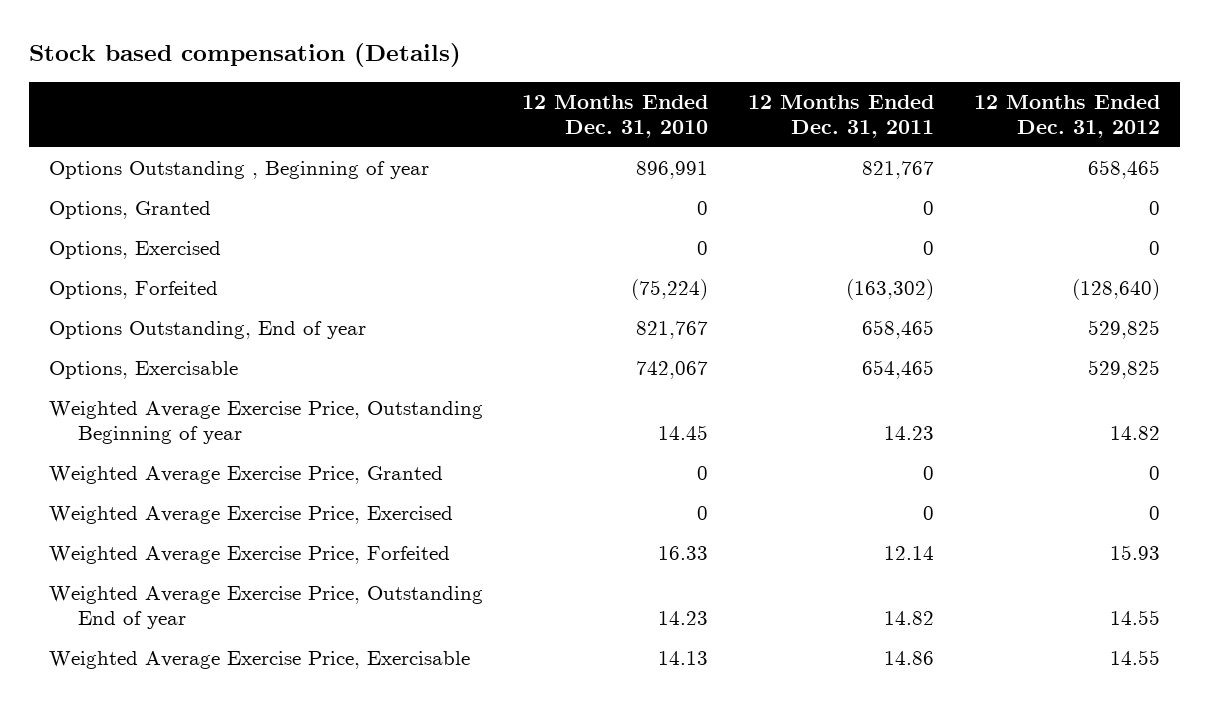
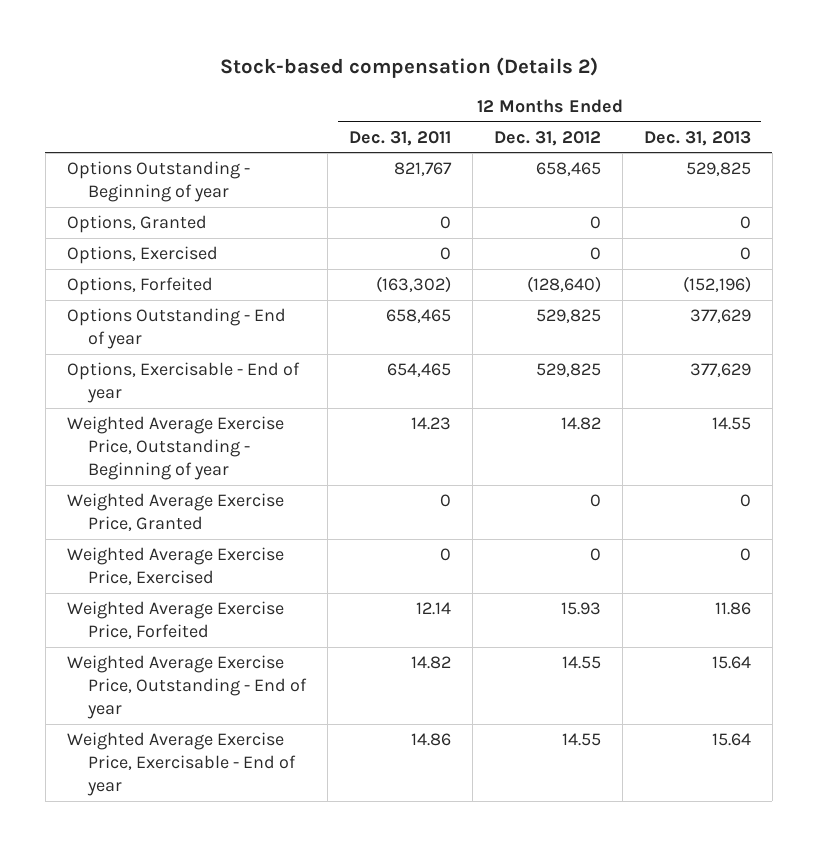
[28,43,461,68] Stock based compensation (Details) -> [219,56,598,78] Stock-based compensation (Details 2)
[522,95,709,139] 12 Months Ended Dec. 31, 2010 -> none
none -> [643,130,751,146] Dec. 31, 2013
[48,161,429,180] Options Outstanding , Beginning of year -> [66,160,250,203] Options Outstanding - Beginning of year
[48,321,366,340] Options Outstanding, End of year -> [66,307,286,350] Options Outstanding - End of year
[48,361,238,380] Options, Exercisable -> [66,361,300,404] Options, Exercisable - End of year
[48,401,483,444] Weighted Average Exercise Price, Outstanding Beginning of year -> [66,415,284,481] Weighted Average Exercise Price, Outstanding - Beginning of year
[48,586,483,629] Weighted Average Exercise Price, Outstanding End of year -> [66,654,308,720] Weighted Average Exercise Price, Outstanding - End of year
[48,651,470,670] Weighted Average Exercise Price, Exercisable -> [66,731,297,797] Weighted Average Exercise Price, Exercisable - End of year

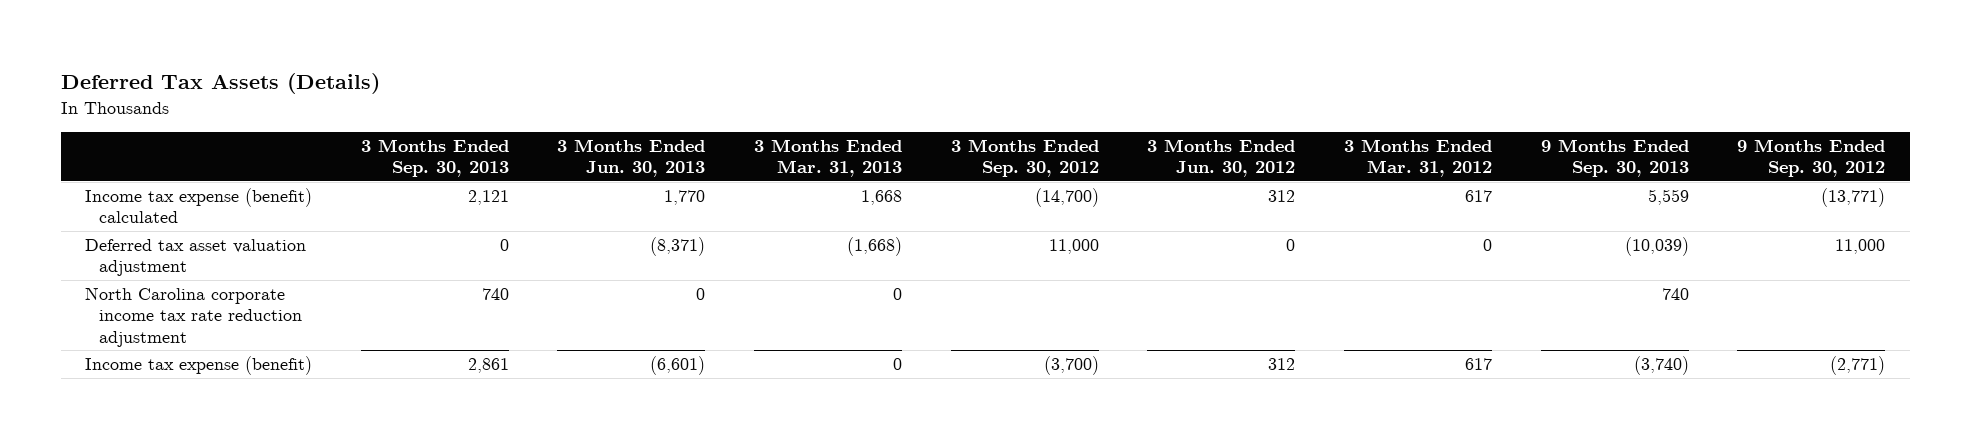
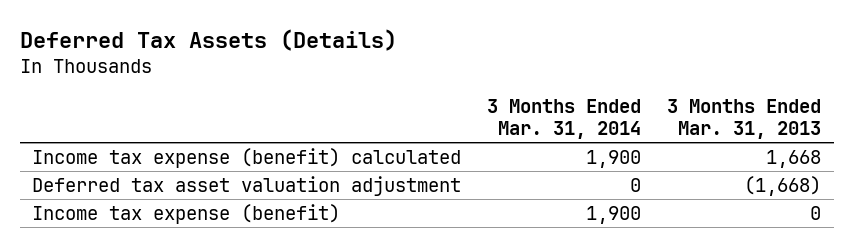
[360,138,509,178] 3 Months Ended Sep. 30, 2013 -> none
[557,138,706,178] 3 Months Ended Jun. 30, 2013 -> none
[950,138,1099,178] 3 Months Ended Sep. 30, 2012 -> none
[1147,138,1296,178] 3 Months Ended Jun. 30, 2012 -> none
[1344,138,1493,178] 3 Months Ended Mar. 31, 2012 -> none
[1540,138,1689,178] 9 Months Ended Sep. 30, 2013 -> none
[1737,138,1886,178] 9 Months Ended Sep. 30, 2012 -> none
none -> [487,99,642,139] 3 Months Ended Mar. 31, 2014
[85,287,303,347] North Carolina corporate income tax rate reduction adjustment -> none

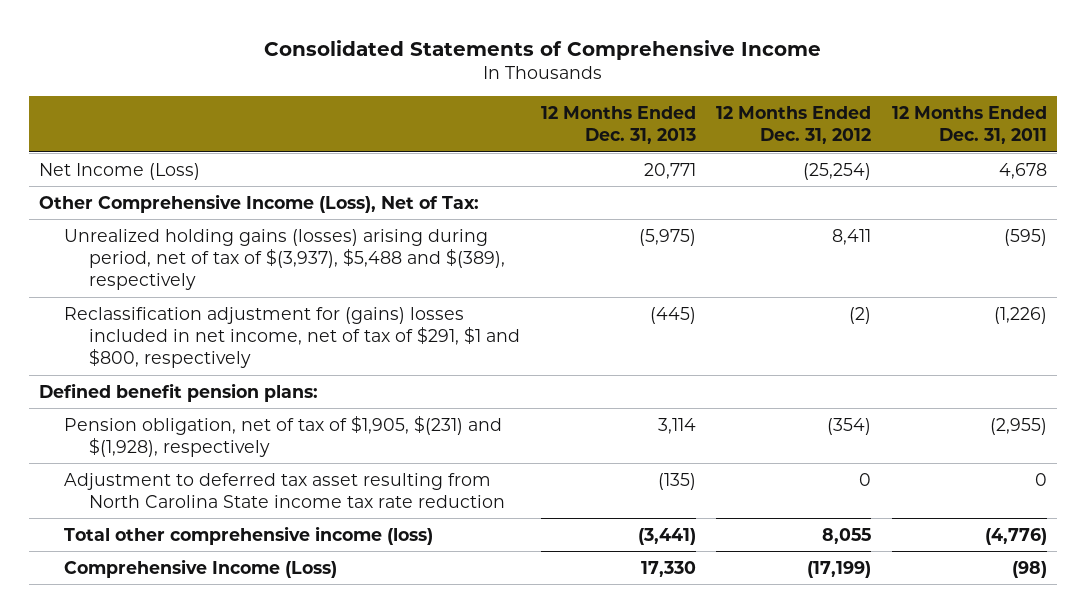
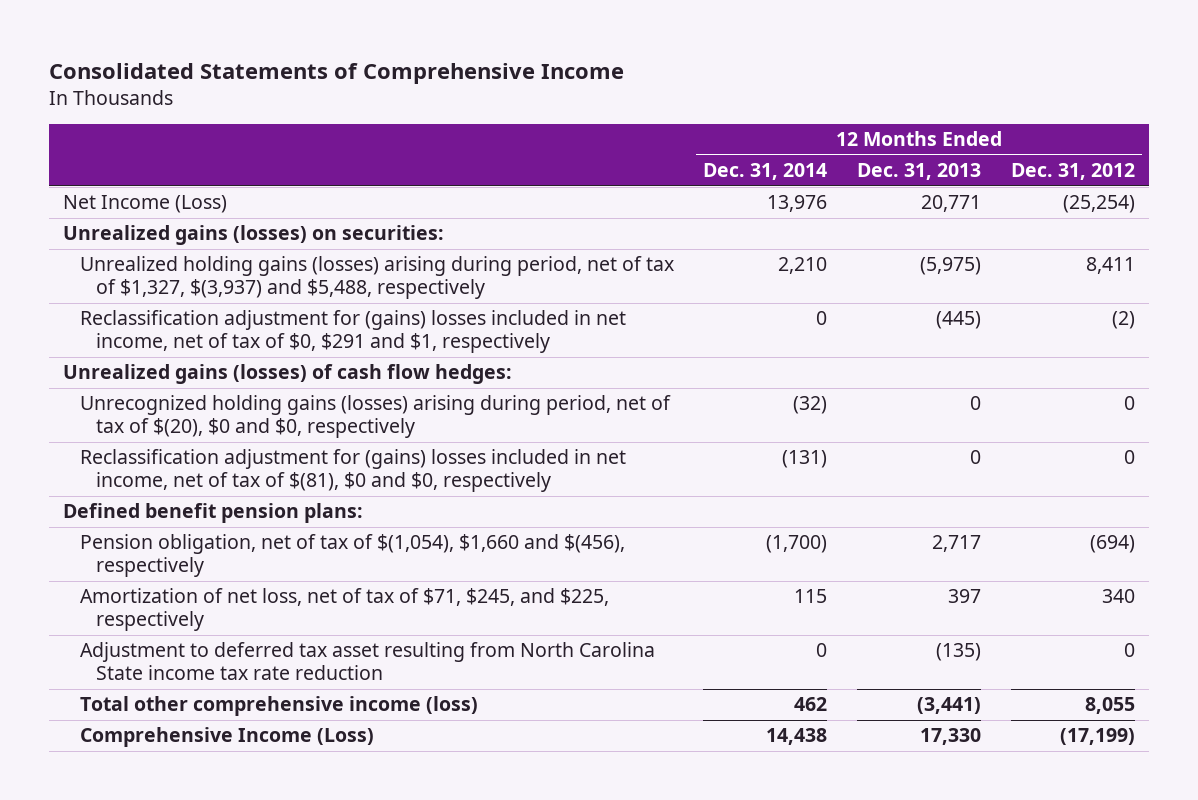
[891,105,1047,145] 12 Months Ended Dec. 31, 2011 -> none
none -> [703,163,828,181] Dec. 31, 2014
[39,193,480,213] Other Comprehensive Income (Loss), Net of Tax: -> none
none -> [63,225,445,246] Unrealized gains (losses) on securities:
[64,228,506,291] Unrealized holding gains (losses) arising during period, net of tax of $(3,937), $5,488 and $(389), respectively -> [79,256,674,300] Unrealized holding gains (losses) arising during period, net of tax of $1,327, $(3,937) and $5,488, respectively
[64,306,521,369] Reclassification adjustment for (gains) losses included in net income, net of tax of $291, $1 and $800, respectively -> [79,310,626,354] Reclassification adjustment for (gains) losses included in net income, net of tax of $0, $291 and $1, respectively
none -> [63,364,513,385] Unrealized gains (losses) of cash flow hedges:
none -> [79,395,671,439] Unrecognized holding gains (losses) arising during period, net of tax of $(20), $0 and $0, respectively
none -> [79,449,626,493] Reclassification adjustment for (gains) losses included in net income, net of tax of $(81), $0 and $0, respectively
none -> [79,534,625,578] Pension obligation, net of tax of $(1,054), $1,660 and $(456), respectively
[64,415,503,457] Pension obligation, net of tax of $1,905, $(231) and $(1,928), respectively -> [79,588,609,632] Amortization of net loss, net of tax of $71, $245, and $225, respectively
[657,417,696,434] 3,114 -> [947,589,981,604] 397
[827,417,872,435] (354) -> [1101,589,1135,604] 340

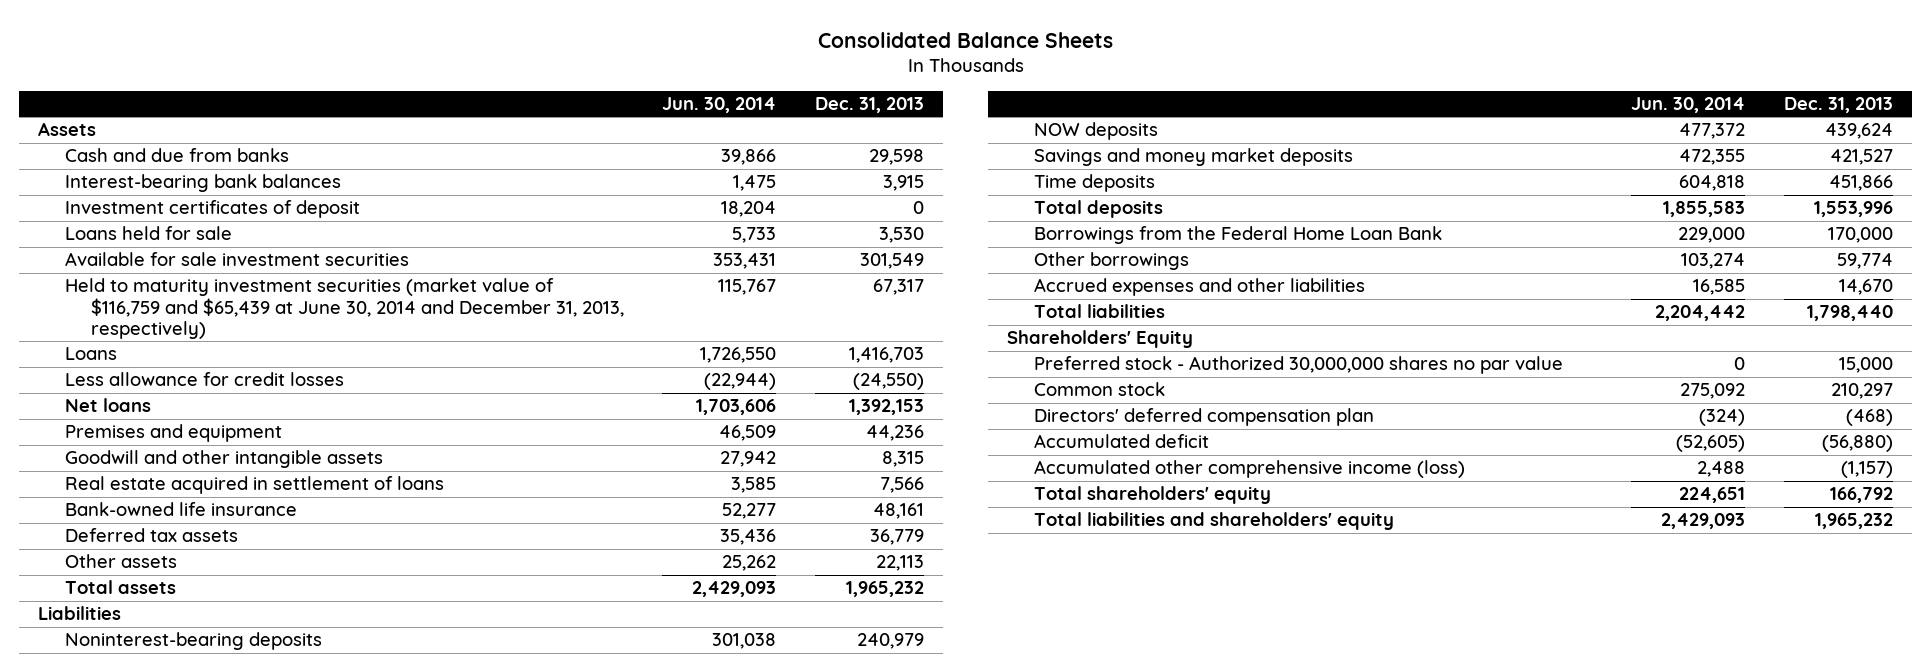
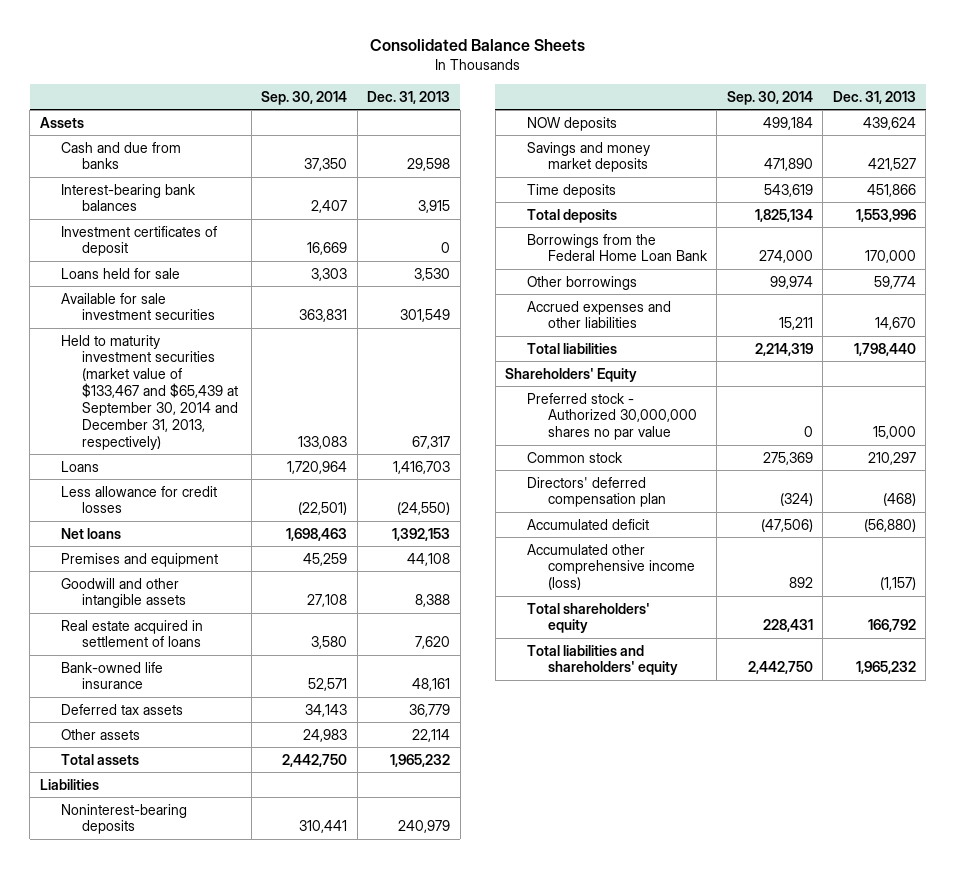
[662,97,777,114] Jun. 30, 2014 -> none
none -> [261,90,348,105] Sep. 30, 2014
[64,278,625,339] Held to maturity investment securities (market value of $116,759 and $65,439 at June 30, 2014 and December 31, 2013, respectively) -> [60,334,239,451] Held to maturity investment securities (market value of $133,467 and $65,439 at September 30, 2014 and December 31, 2013, respectively)
[865,425,924,442] 44,236 -> [407,552,451,566] 44,108
[881,451,924,468] 8,315 -> [415,594,451,608] 8,388
[879,477,924,494] 7,566 -> [415,636,451,650] 7,620
[875,555,924,572] 22,113 -> [412,728,451,742] 22,114

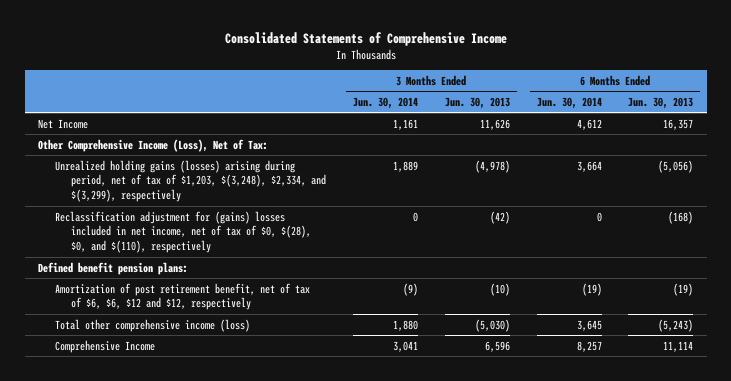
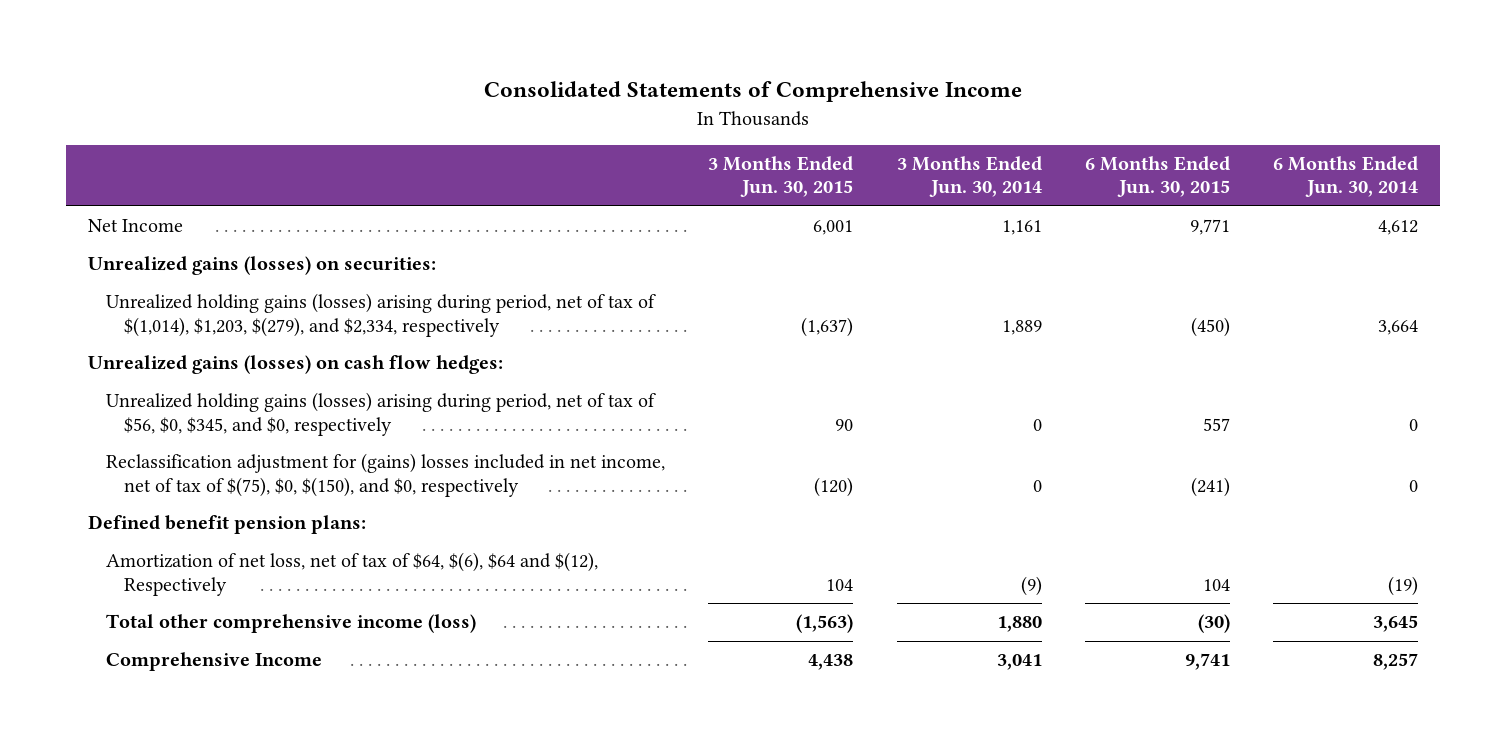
[444,97,510,110] Jun. 30, 2013 -> none
[628,97,694,110] Jun. 30, 2013 -> none
none -> [708,156,854,198] 3 Months Ended Jun. 30, 2015
none -> [1085,156,1231,198] 6 Months Ended Jun. 30, 2015
[37,138,268,152] Other Comprehensive Income (Loss), Net of Tax: -> none
none -> [87,256,436,276] Unrealized gains (losses) on securities:
[54,159,327,203] Unrealized holding gains (losses) arising during period, net of tax of $1,203, $(3,248), $2,334, and $(3,299), respectively -> [105,293,656,337] Unrealized holding gains (losses) arising during period, net of tax of $(1,014), $1,203, $(279), and $2,334, respectively
none -> [87,355,503,375] Unrealized gains (losses) on cash flow hedges:
none -> [105,392,656,436] Unrealized holding gains (losses) arising during period, net of tax of $56, $0, $345, and $0, respectively
[54,210,312,254] Reclassification adjustment for (gains) losses included in net income, net of tax of $0, $(28), $0, and $(110), respectively -> [105,453,665,497] Reclassification adjustment for (gains) losses included in net income, net of tax of $(75), $0, $(150), and $0, respectively
[54,282,310,311] Amortization of post retirement benefit, net of tax of $6, $6, $12 and $12, respectively -> [105,552,598,596] Amortization of net loss, net of tax of $64, $(6), $64 and $(12), Respectively

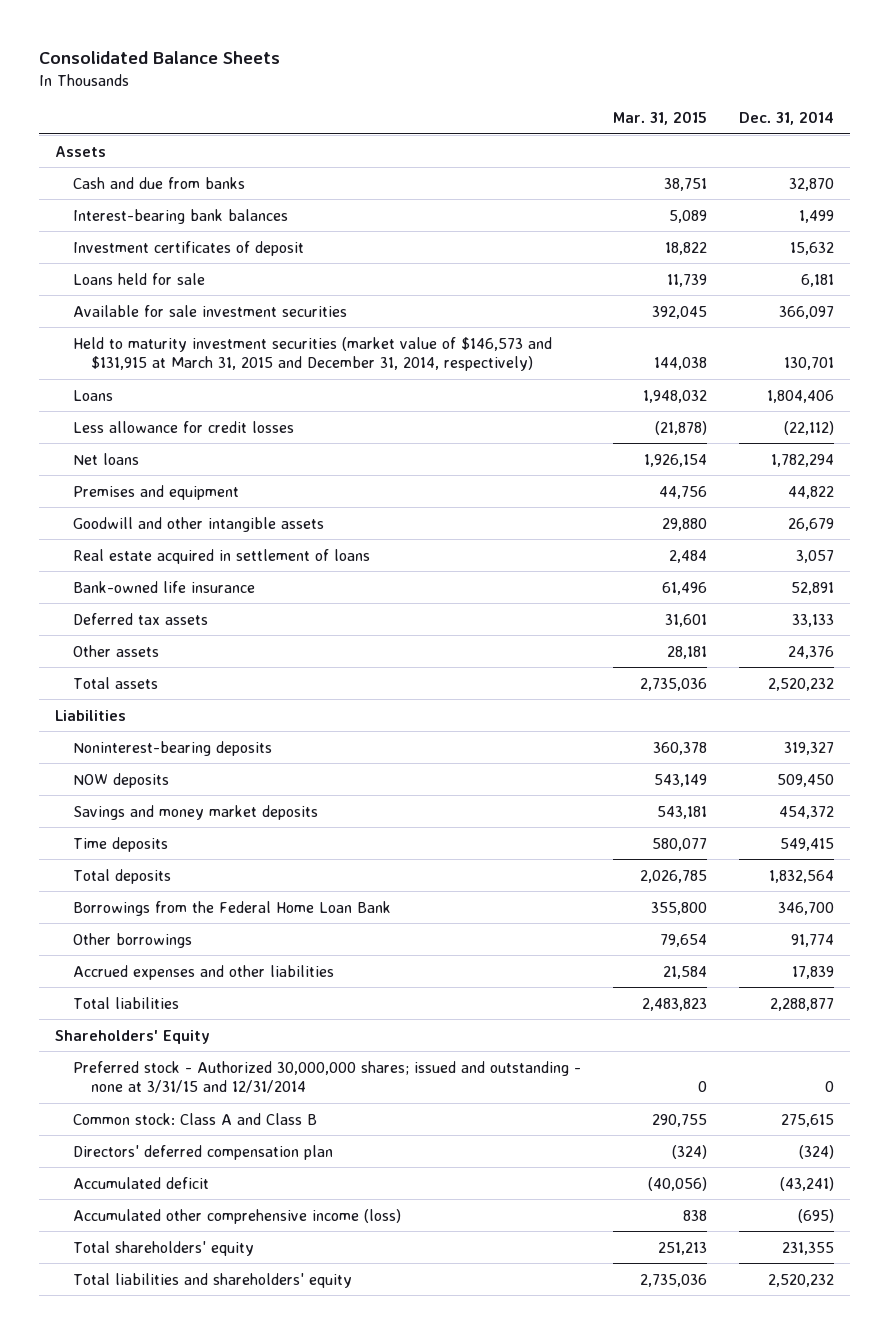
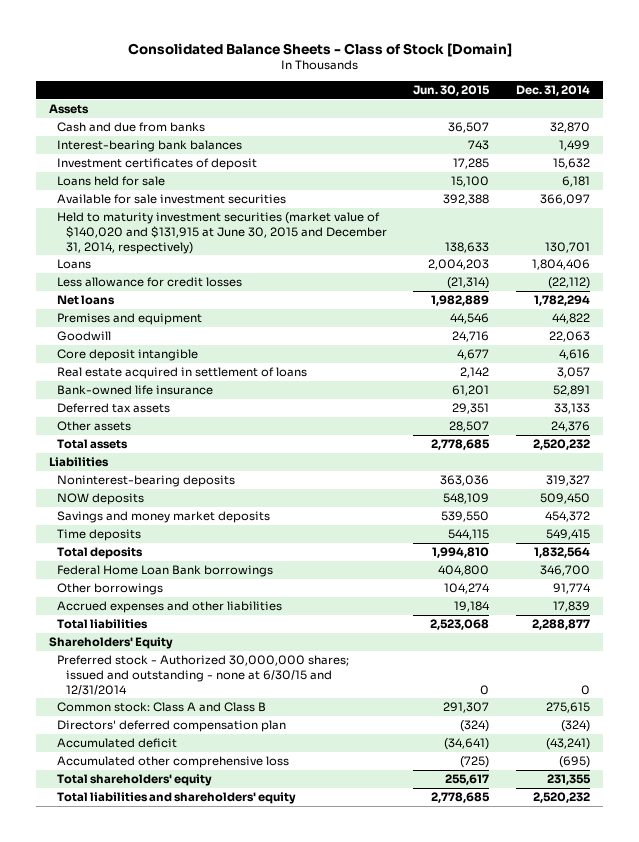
[39,51,281,65] Consolidated Balance Sheets -> [127,42,512,57] Consolidated Balance Sheets - Class of Stock [Domain]
[613,111,708,126] Mar. 31, 2015 -> none
none -> [413,84,491,96] Jun. 30, 2015
[73,336,553,372] Held to maturity investment securities (market value of $146,573 and $131,915 at March 31, 2015 and December 31, 2014, respectively) -> [57,212,387,254] Held to maturity investment securities (market value of $140,020 and $131,915 at June 30, 2015 and December 31, 2014, respectively)
[73,516,325,532] Goodwill and other intangible assets -> none
none -> [57,331,112,342] Goodwill
none -> [57,349,199,362] Core deposit intangible
[73,900,392,916] Borrowings from the Federal Home Loan Bank -> [57,565,274,578] Federal Home Loan Bank borrowings
[73,1060,582,1094] Preferred stock - Authorized 30,000,000 shares; issued and outstanding - none at 3/31/15 and 12/31/2014 -> [57,655,350,695] Preferred stock - Authorized 30,000,000 shares; issued and outstanding - none at 6/30/15 and 12/31/2014
[73,1208,402,1224] Accumulated other comprehensive income (loss) -> [57,756,290,769] Accumulated other comprehensive loss

